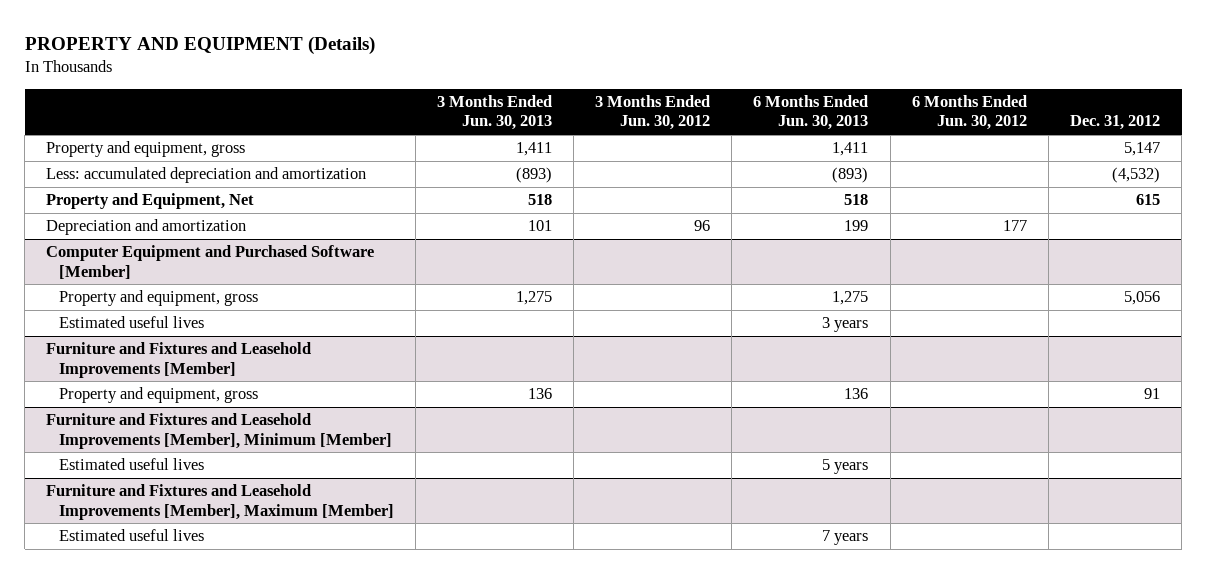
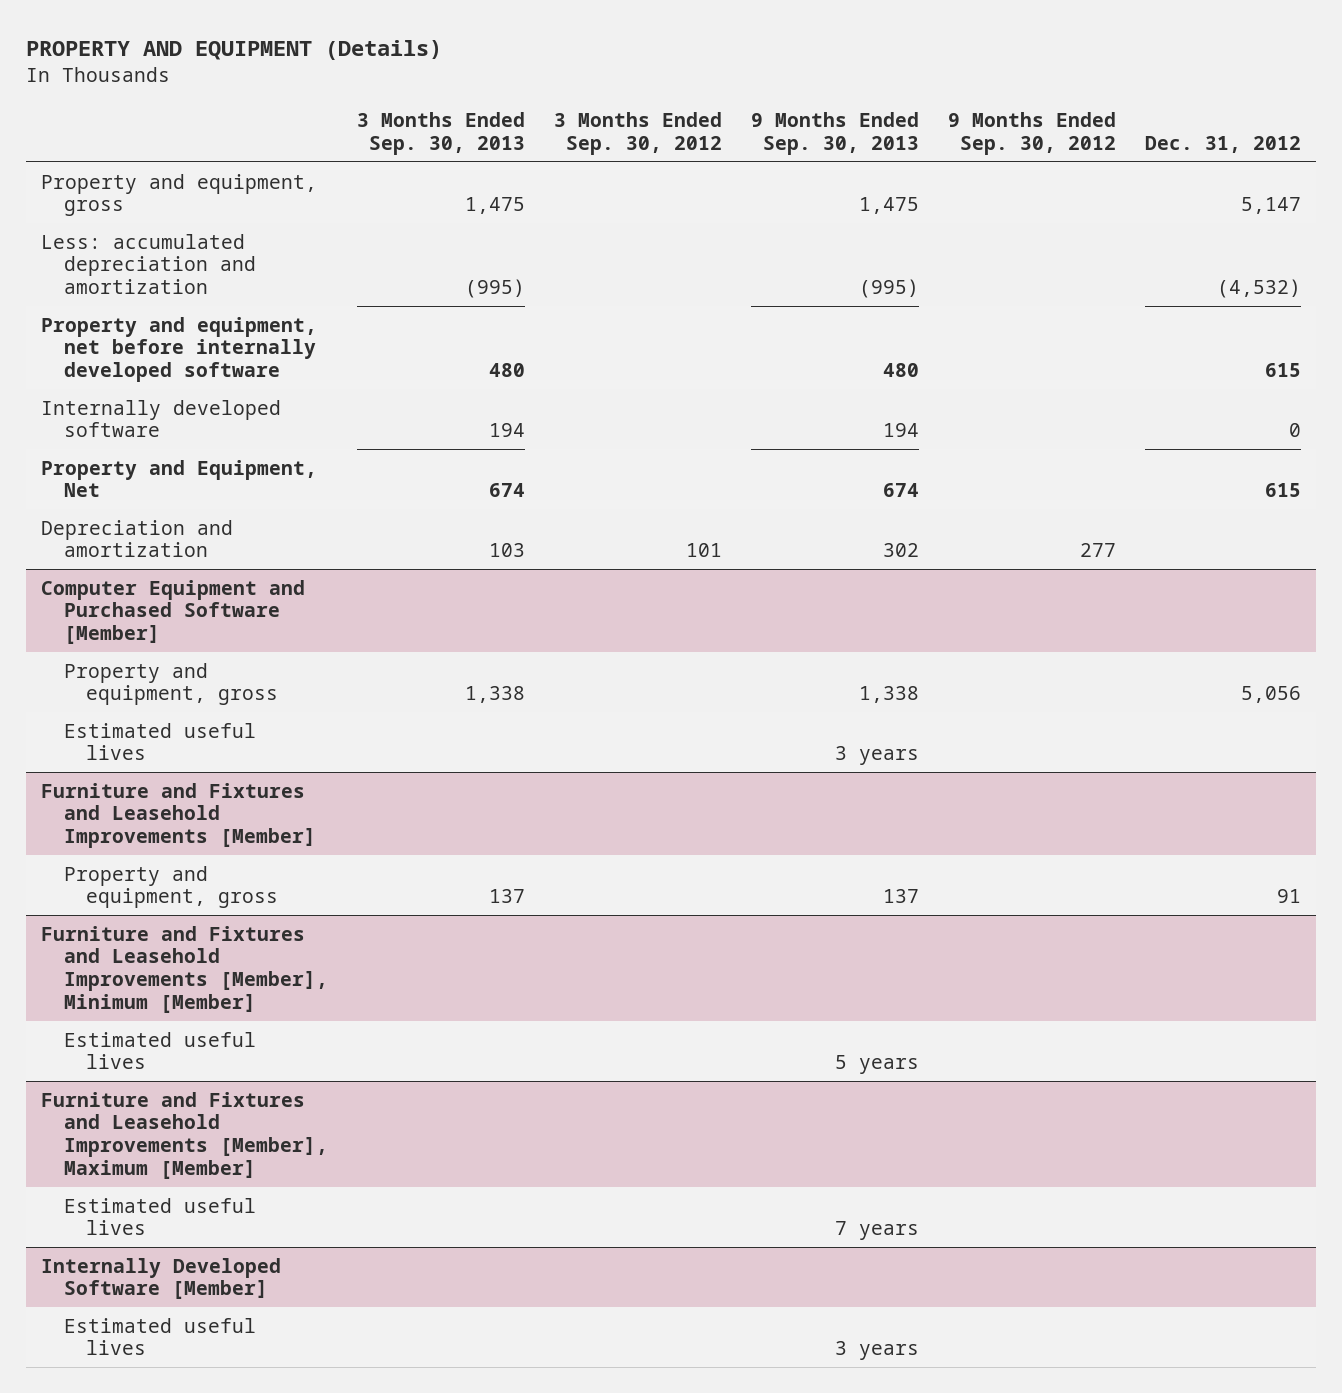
[436,95,552,131] 3 Months Ended Jun. 30, 2013 -> none
[595,95,711,131] 3 Months Ended Jun. 30, 2012 -> none
[753,95,869,131] 6 Months Ended Jun. 30, 2013 -> none
[911,95,1027,131] 6 Months Ended Jun. 30, 2012 -> none
none -> [356,112,525,155] 3 Months Ended Sep. 30, 2013
none -> [553,112,722,155] 3 Months Ended Sep. 30, 2012
none -> [751,112,920,155] 9 Months Ended Sep. 30, 2013
none -> [948,112,1117,155] 9 Months Ended Sep. 30, 2012
none -> [40,316,317,383] Property and equipment, net before internally developed software
none -> [40,399,281,438] Internally developed software
none -> [40,1257,281,1300] Internally Developed Software [Member]
none -> [63,1317,256,1356] Estimated useful lives

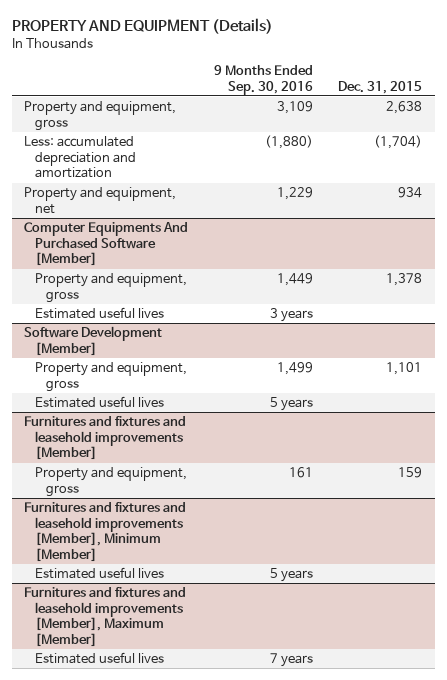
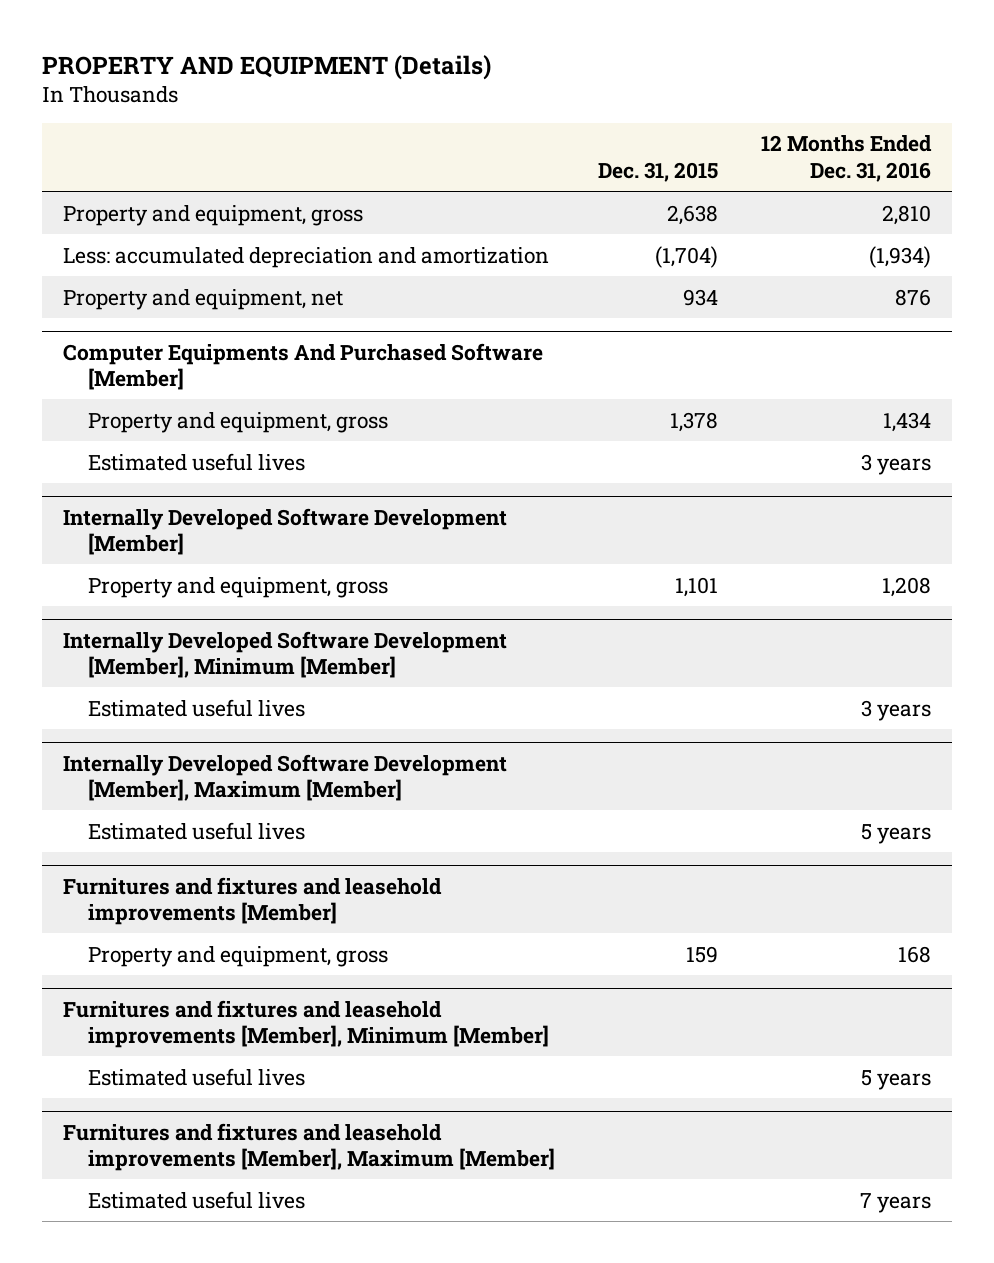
[213,65,313,95] 9 Months Ended Sep. 30, 2016 -> none
none -> [760,135,932,182] 12 Months Ended Dec. 31, 2016
[24,326,163,356] Software Development [Member] -> [63,507,508,555] Internally Developed Software Development [Member]
[35,396,165,409] Estimated useful lives -> none
none -> [63,630,508,678] Internally Developed Software Development [Member], Minimum [Member]
none -> [88,698,306,717] Estimated useful lives
none -> [63,753,508,801] Internally Developed Software Development [Member], Maximum [Member]
none -> [88,821,306,840] Estimated useful lives

